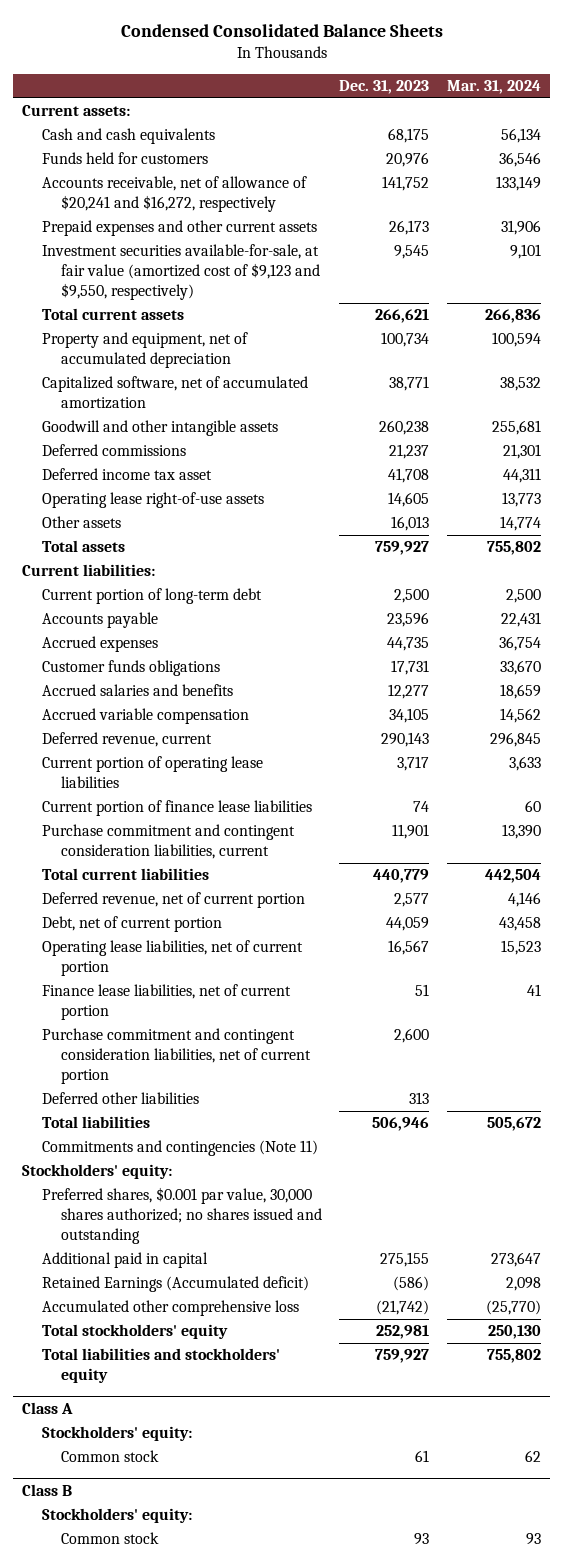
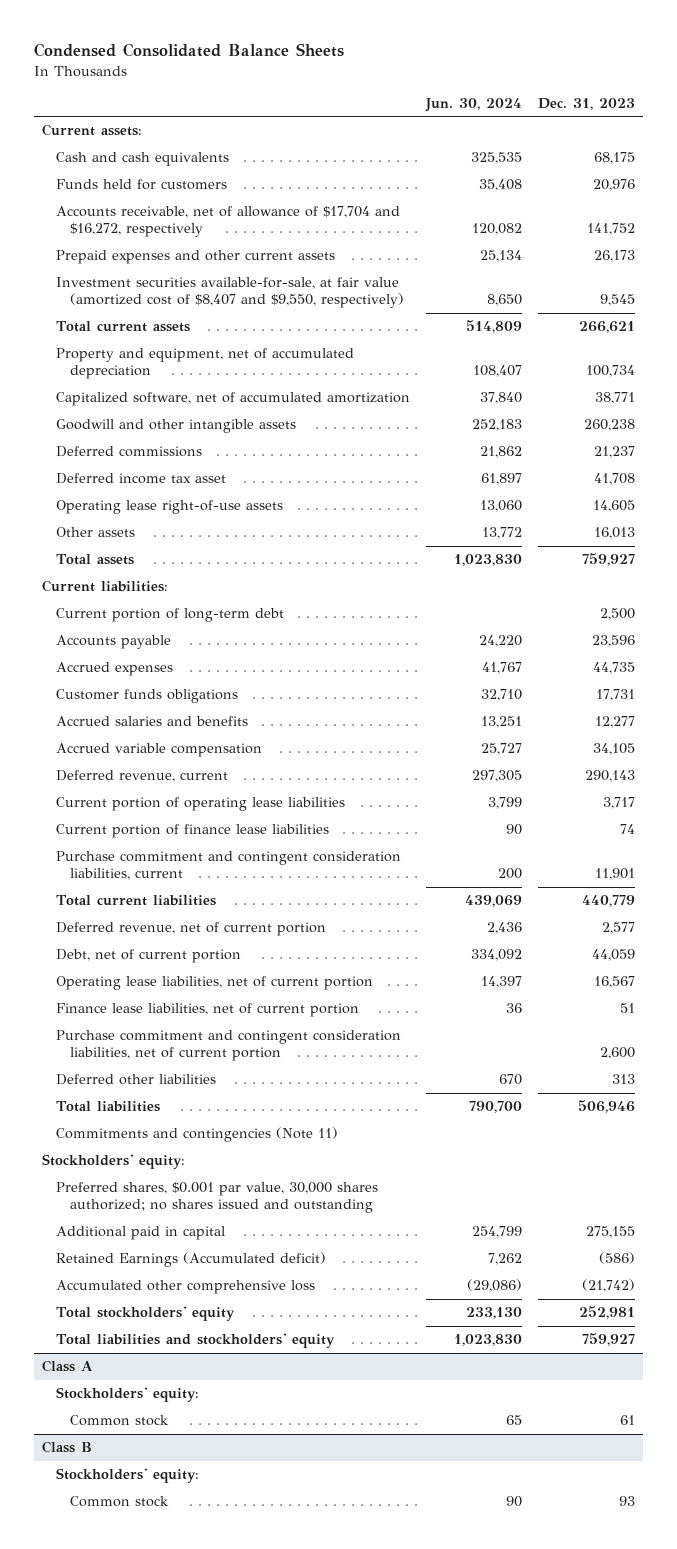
[446,80,541,95] Mar. 31, 2024 -> none
none -> [425,98,523,113] Jun. 30, 2024
[41,176,307,213] Accounts receivable, net of allowance of $20,241 and $16,272, respectively -> [56,206,401,238] Accounts receivable, net of allowance of $17,704 and $16,272, respectively
[41,244,321,300] Investment securities available-for-sale, at fair value (amortized cost of $9,123 and $9,550, respectively) -> [56,277,405,309] Investment securities available-for-sale, at fair value (amortized cost of $8,407 and $9,550, respectively)

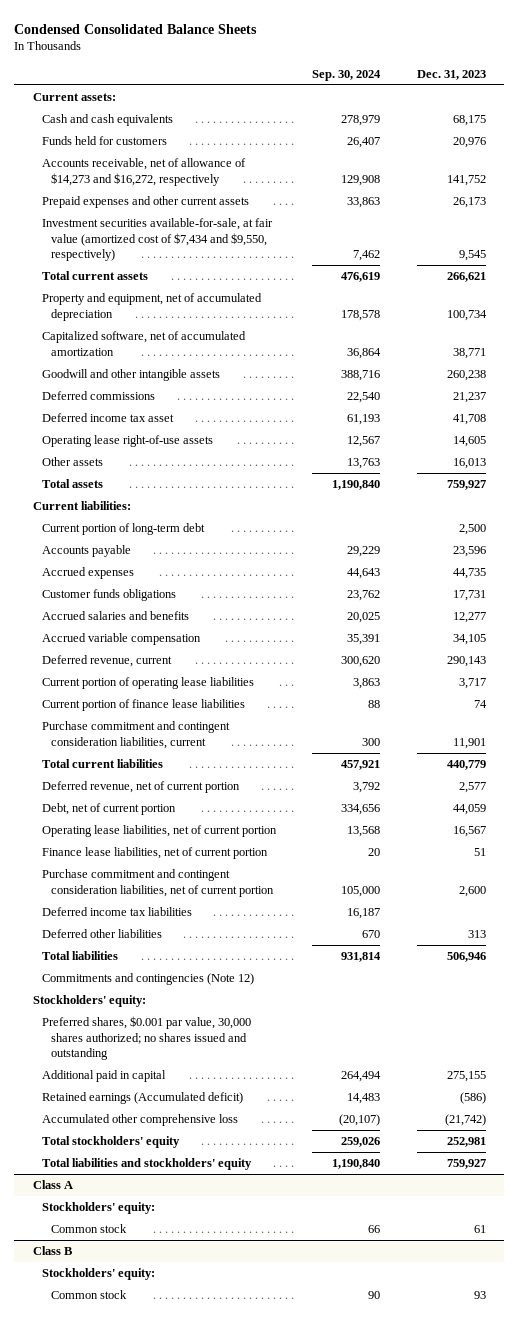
[425,98,523,113] Jun. 30, 2024 -> none
none -> [312,69,382,81] Sep. 30, 2024
[56,206,401,238] Accounts receivable, net of allowance of $17,704 and $16,272, respectively -> [41,158,246,186] Accounts receivable, net of allowance of $14,273 and $16,272, respectively
[56,277,405,309] Investment securities available-for-sale, at fair value (amortized cost of $8,407 and $9,550, respectively) -> [41,218,273,262] Investment securities available-for-sale, at fair value (amortized cost of $7,434 and $9,550, respectively)
none -> [41,907,192,917] Deferred income tax liabilities
[56,1127,339,1143] Commitments and contingencies (Note 11) -> [41,973,254,986] Commitments and contingencies (Note 12)
[56,1252,327,1268] Retained Earnings (Accumulated deficit) -> [41,1092,243,1105] Retained earnings (Accumulated deficit)

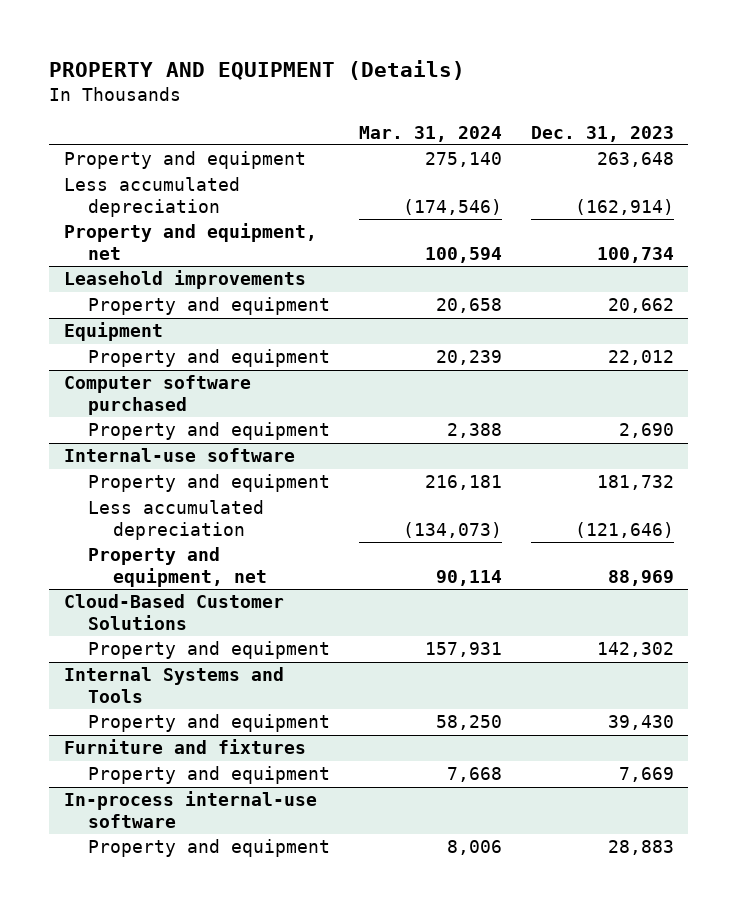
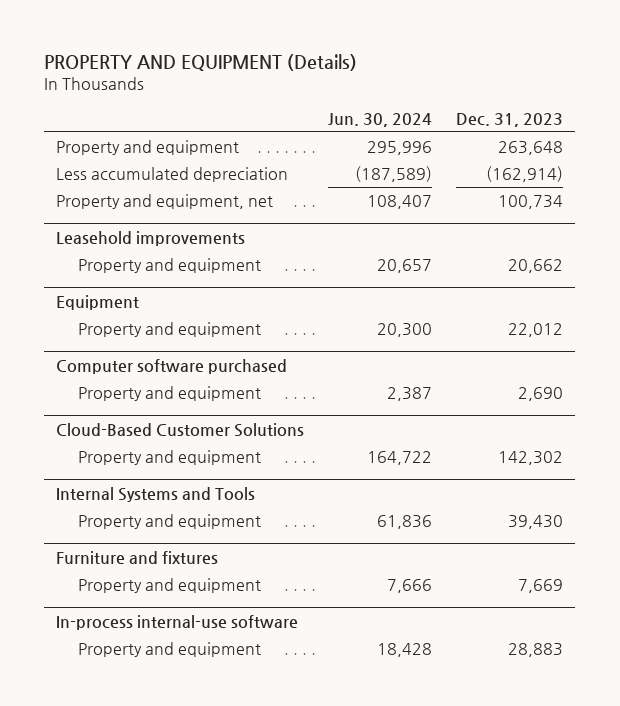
[359,125,503,142] Mar. 31, 2024 -> none
none -> [328,112,433,127] Jun. 30, 2024
[63,448,295,463] Internal-use software -> none
[88,474,331,493] Property and equipment -> none
[88,500,265,540] Less accumulated depreciation -> none
[88,547,267,587] Property and equipment, net -> none

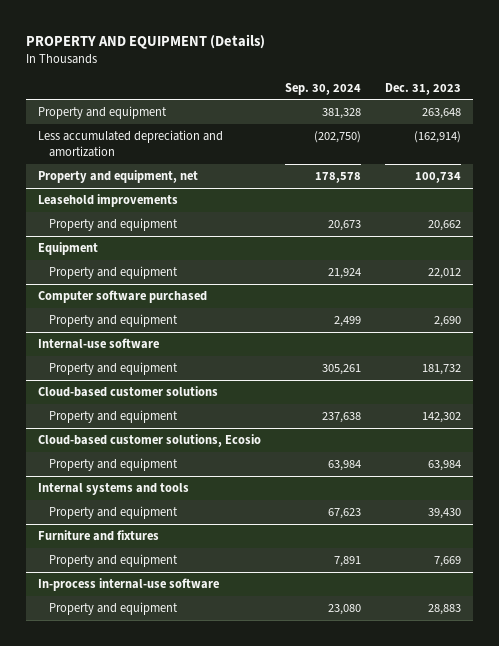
[328,112,433,127] Jun. 30, 2024 -> none
none -> [285,82,362,95] Sep. 30, 2024
[56,166,289,182] Less accumulated depreciation -> [38,130,224,158] Less accumulated depreciation and amortization
none -> [38,338,160,350] Internal-use software
none -> [49,362,179,376] Property and equipment
[56,422,305,437] Cloud-Based Customer Solutions -> [38,386,219,398] Cloud-based customer solutions
none -> [38,434,262,448] Cloud-based customer solutions, Ecosio
none -> [49,458,179,472] Property and equipment
[56,486,256,502] Internal Systems and Tools -> [38,483,190,496] Internal systems and tools

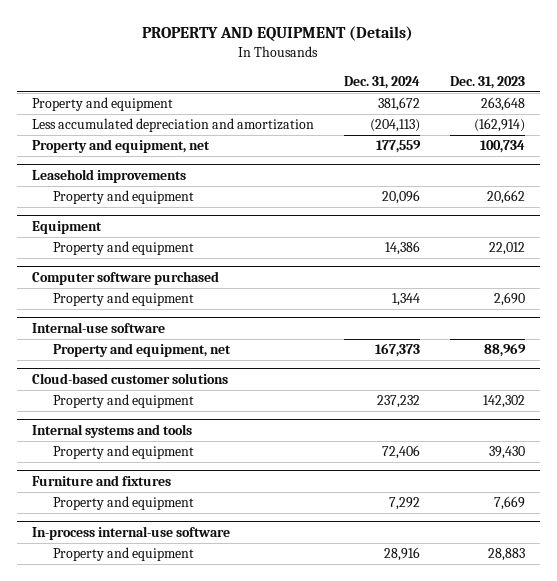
[285,82,362,95] Sep. 30, 2024 -> none
none -> [343,75,420,89] Dec. 31, 2024
[49,362,179,376] Property and equipment -> [52,343,231,358] Property and equipment, net
[422,364,462,376] 181,732 -> [484,343,527,358] 88,969
[38,434,262,448] Cloud-based customer solutions, Ecosio -> none
[49,458,179,472] Property and equipment -> none

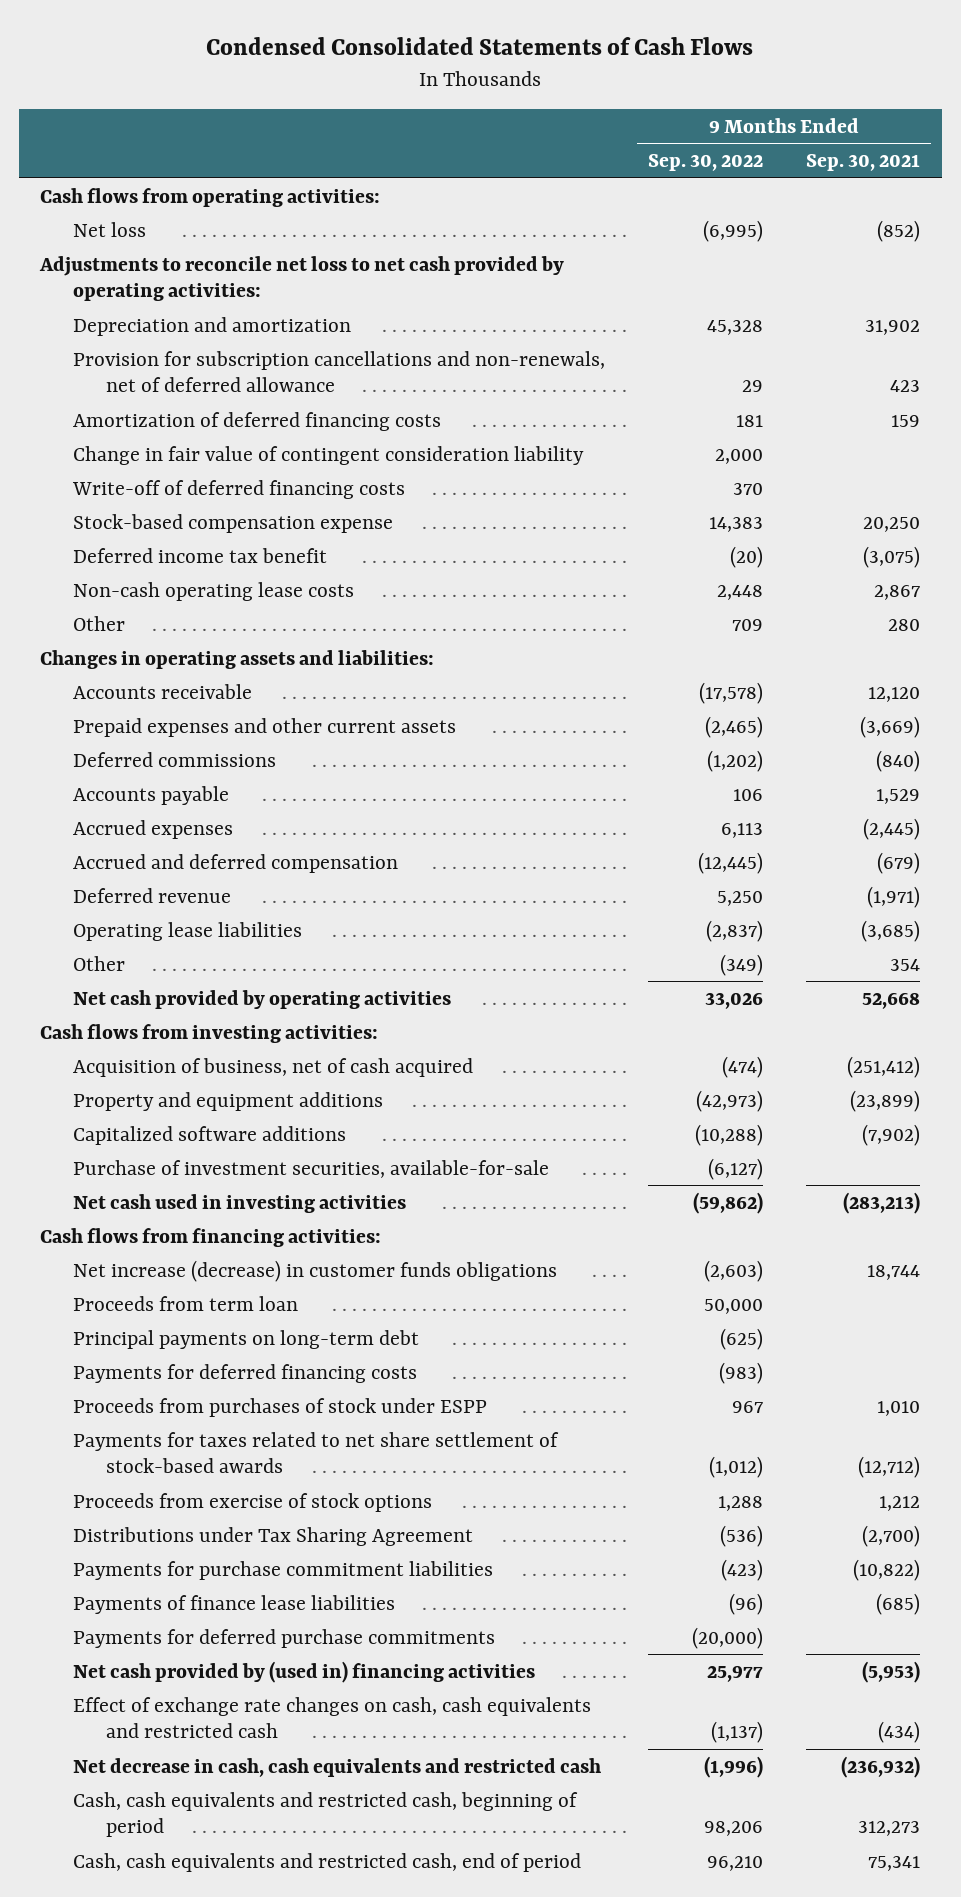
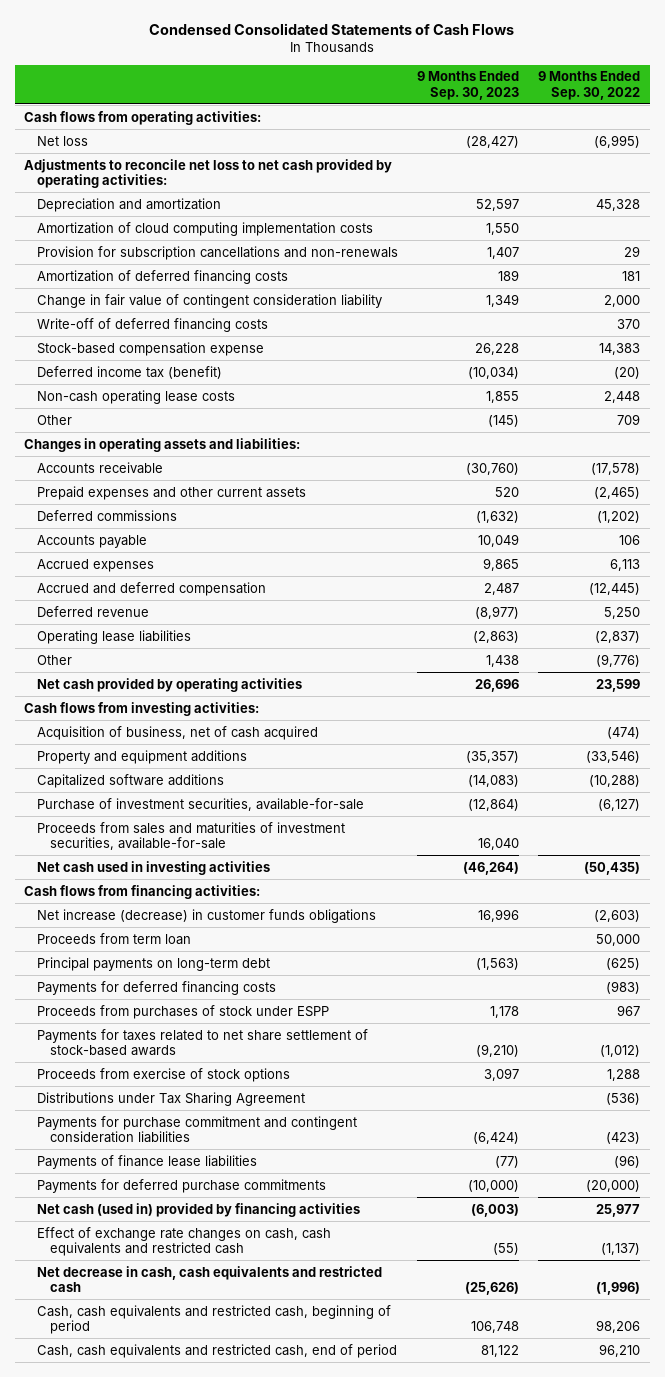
[806,154,921,172] Sep. 30, 2021 -> none
none -> [417,71,520,100] 9 Months Ended Sep. 30, 2023
none -> [37,221,374,236] Amortization of cloud computing implementation costs
[73,350,606,393] Provision for subscription cancellations and non-renewals, net of deferred allowance -> [37,245,399,260] Provision for subscription cancellations and non-renewals
[73,547,328,563] Deferred income tax benefit -> [37,365,223,379] Deferred income tax (benefit)
[720,953,764,976] (349) -> [596,653,641,667] (9,776)
[705,991,764,1009] 33,026 -> [596,678,641,692] 23,599
[696,1089,764,1112] (42,973) -> [586,750,641,763] (33,546)
none -> [37,821,346,851] Proceeds from sales and maturities of investment securities, available-for-sale
[693,1191,764,1214] (59,862) -> [584,861,641,875] (50,435)
[73,1560,494,1580] Payments for purchase commitment liabilities -> [37,1115,358,1144] Payments for purchase commitment and contingent consideration liabilities
[73,1660,536,1683] Net cash provided by (used in) financing activities -> [37,1202,361,1217] Net cash (used in) provided by financing activities

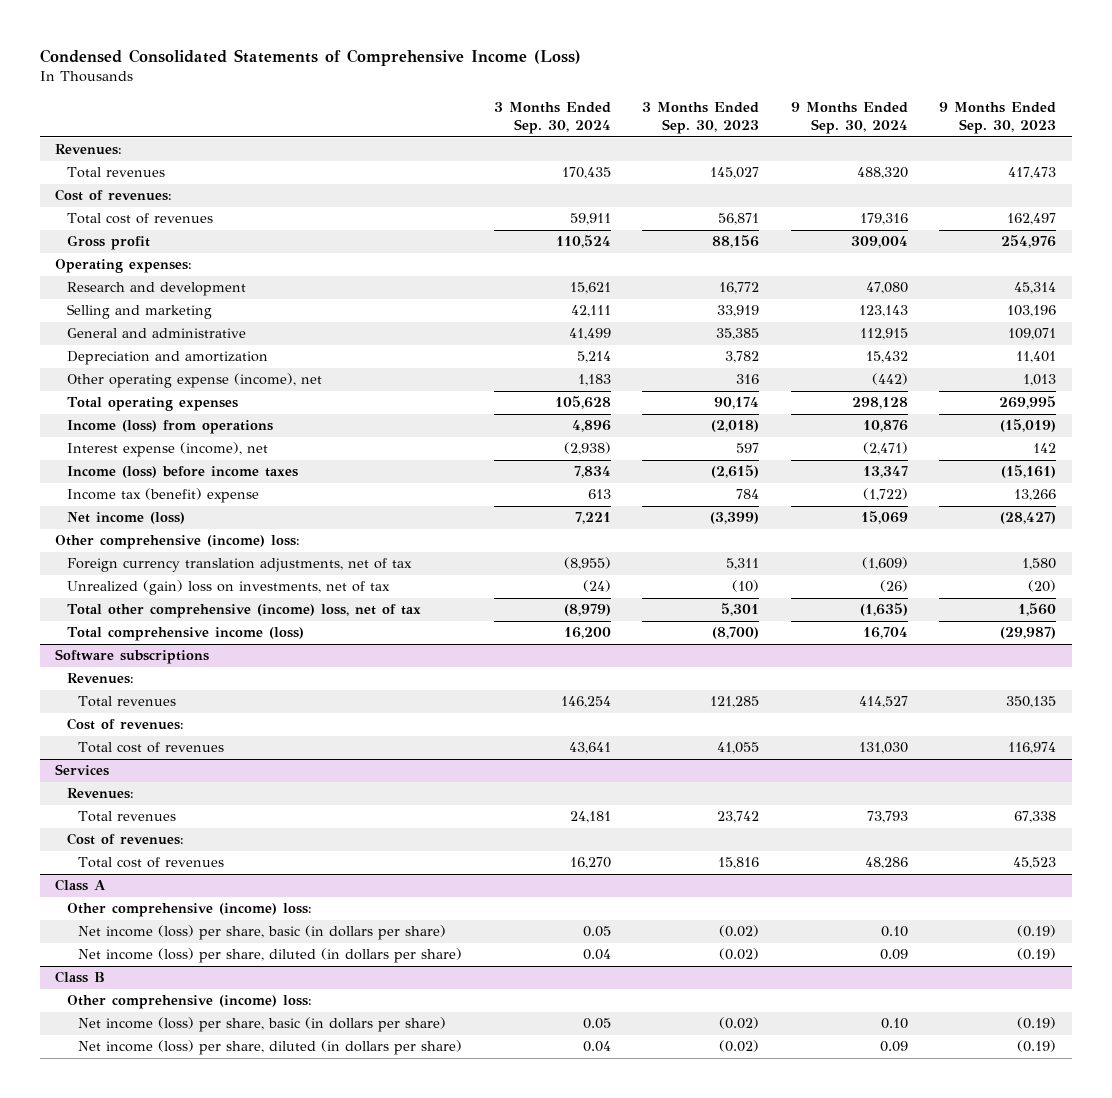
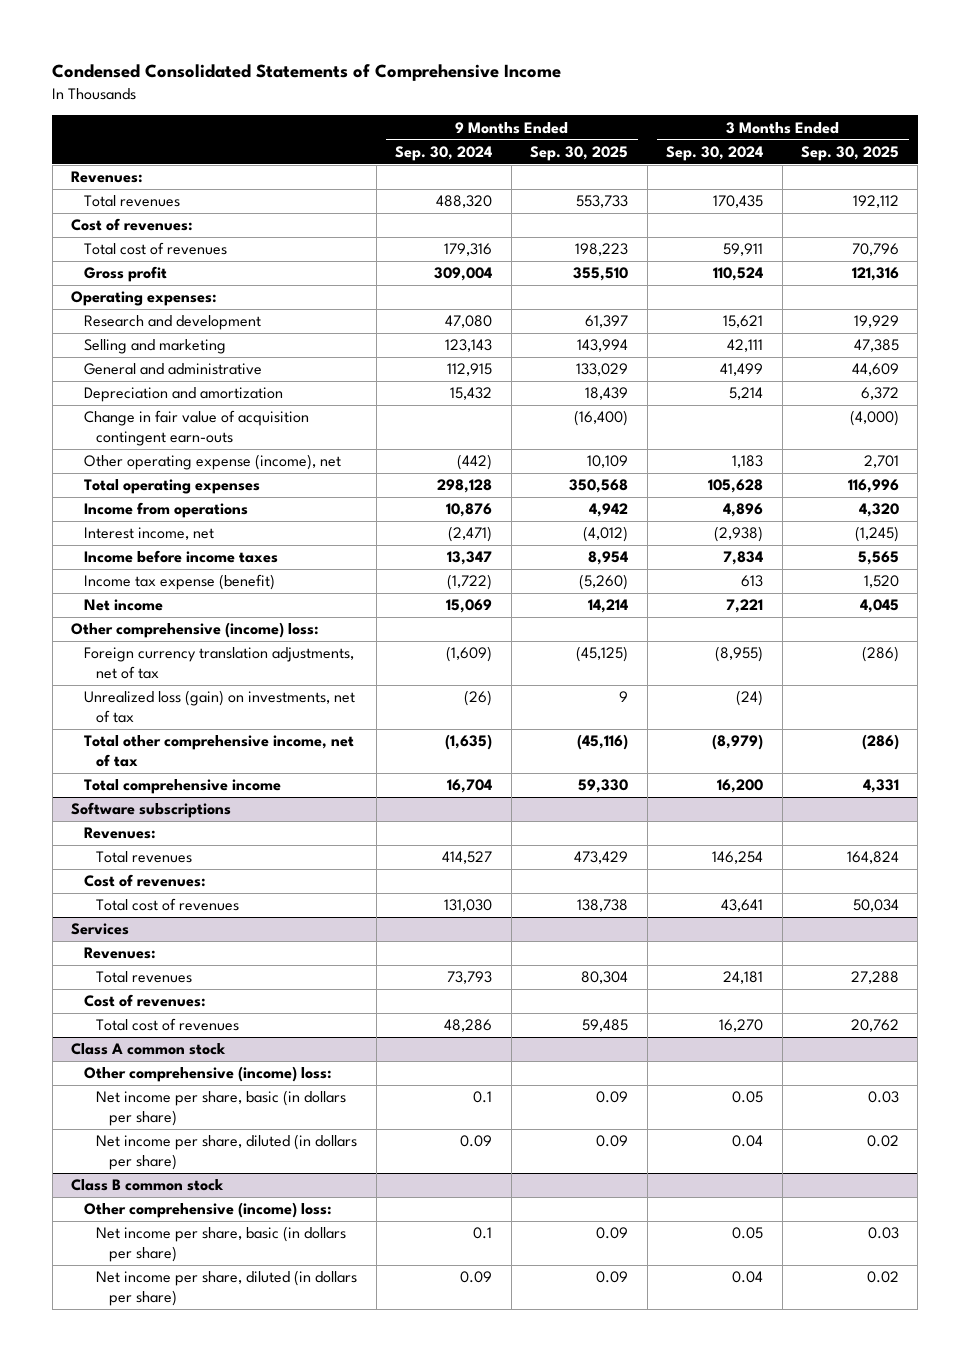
[39,48,581,66] Condensed Consolidated Statements of Comprehensive Income (Loss) -> [52,64,562,82] Condensed Consolidated Statements of Comprehensive Income
[642,101,760,135] 3 Months Ended Sep. 30, 2023 -> none
[939,101,1057,135] 9 Months Ended Sep. 30, 2023 -> none
none -> [530,146,629,162] Sep. 30, 2025
none -> [801,146,900,162] Sep. 30, 2025
none -> [83,410,309,446] Change in fair value of acquisition contingent earn-outs
[66,420,273,435] Income (loss) from operations -> [83,502,248,519] Income from operations
[66,442,268,458] Interest expense (income), net -> [83,527,214,541] Interest income, net
[66,466,298,479] Income (loss) before income taxes -> [83,550,278,564] Income before income taxes
[66,488,259,504] Income tax (benefit) expense -> [83,574,275,591] Income tax expense (benefit)
[66,512,185,525] Net income (loss) -> [83,599,163,612] Net income
[66,580,390,596] Unrealized (gain) loss on investments, net of tax -> [83,690,355,723] Unrealized loss (gain) on investments, net of tax
[66,604,421,619] Total other comprehensive (income) loss, net of tax -> [83,735,354,767] Total other comprehensive income, net of tax
[66,627,304,642] Total comprehensive income (loss) -> [83,779,281,795] Total comprehensive income
[55,879,107,892] Class A -> [71,1043,227,1056] Class A common stock
[78,925,447,941] Net income (loss) per share, basic (in dollars per share) -> [96,1090,347,1126] Net income per share, basic (in dollars per share)
[880,926,908,938] 0.10 -> [473,1091,493,1104] 0.1
[78,948,463,964] Net income (loss) per share, diluted (in dollars per share) -> [96,1134,358,1170] Net income per share, diluted (in dollars per share)
[55,971,106,984] Class B -> [71,1179,225,1192] Class B common stock
[78,1017,447,1033] Net income (loss) per share, basic (in dollars per share) -> [96,1226,347,1262] Net income per share, basic (in dollars per share)
[880,1018,908,1030] 0.10 -> [473,1227,493,1240] 0.1
[78,1040,463,1056] Net income (loss) per share, diluted (in dollars per share) -> [96,1270,358,1306] Net income per share, diluted (in dollars per share)

